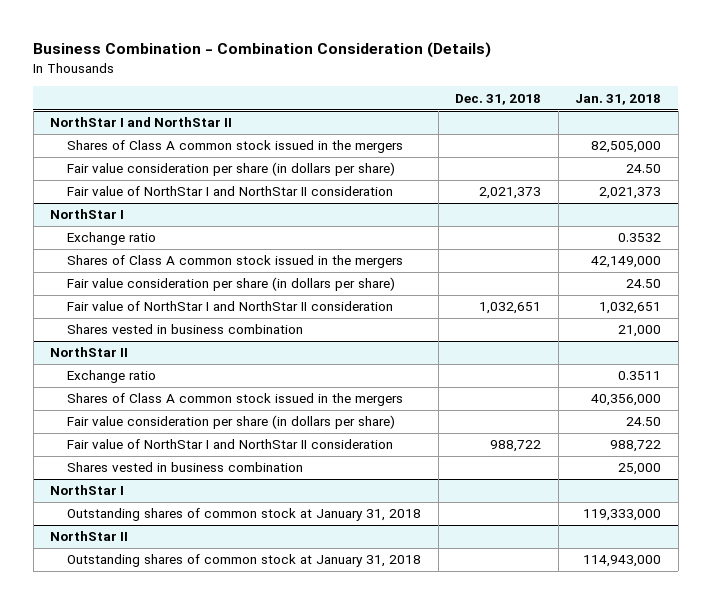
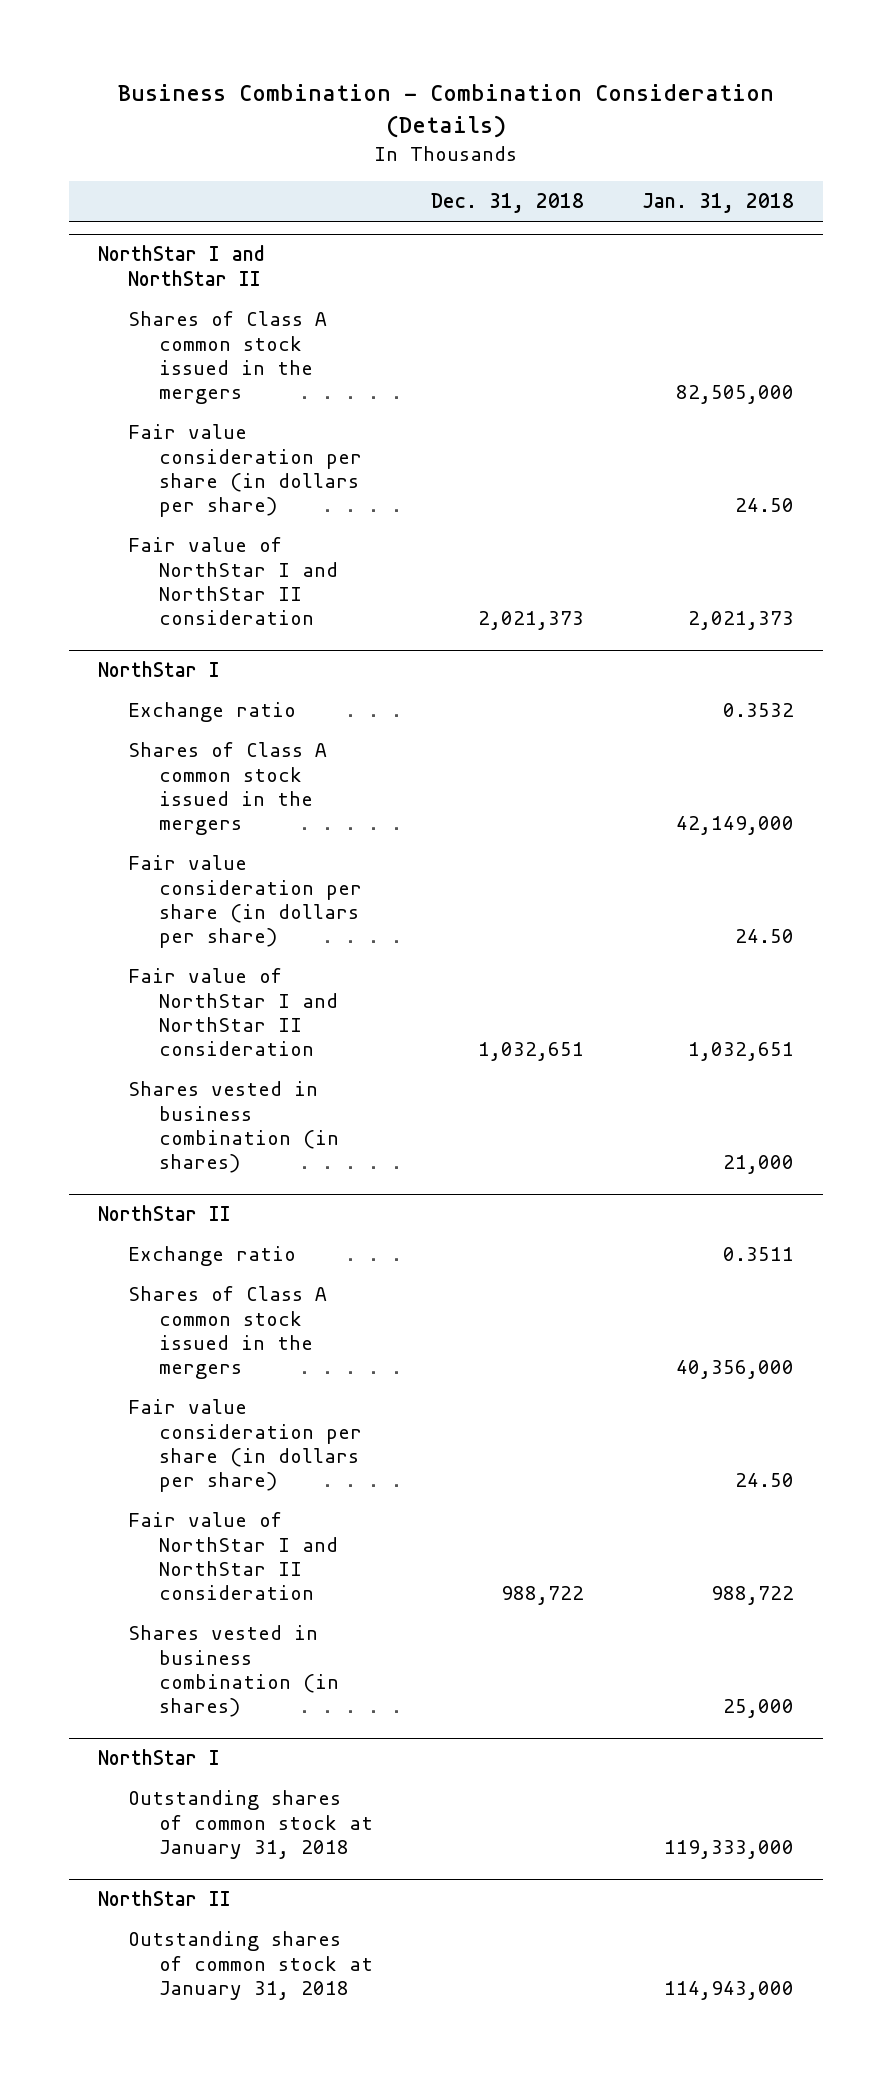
[67,324,304,335] Shares vested in business combination -> [128,1081,339,1174] Shares vested in business combination (in shares)
[67,462,304,473] Shares vested in business combination -> [128,1625,339,1718] Shares vested in business combination (in shares)

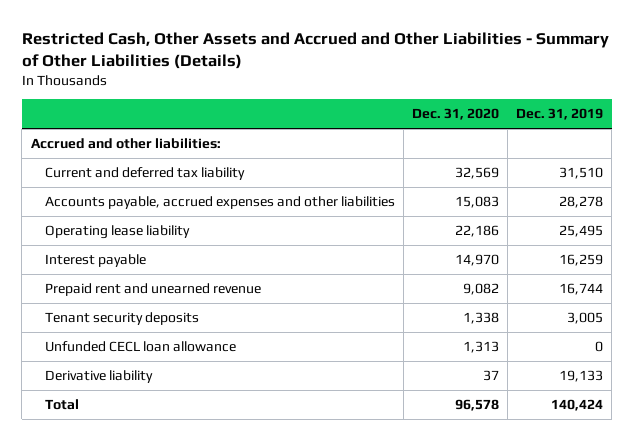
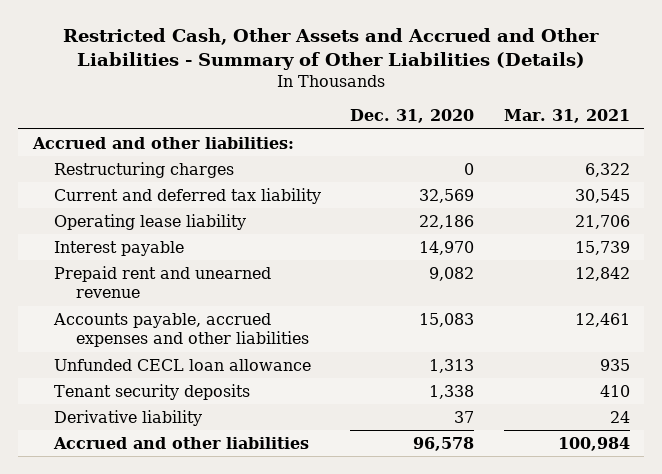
[516,108,604,121] Dec. 31, 2019 -> none
none -> [503,109,630,124] Mar. 31, 2021
none -> [54,161,235,178] Restructuring charges
[44,195,395,209] Accounts payable, accrued expenses and other liabilities -> [53,312,309,348] Accounts payable, accrued expenses and other liabilities
[44,311,199,325] Tenant security deposits -> [54,383,251,400] Tenant security deposits
[44,398,79,410] Total -> [53,436,310,449] Accrued and other liabilities

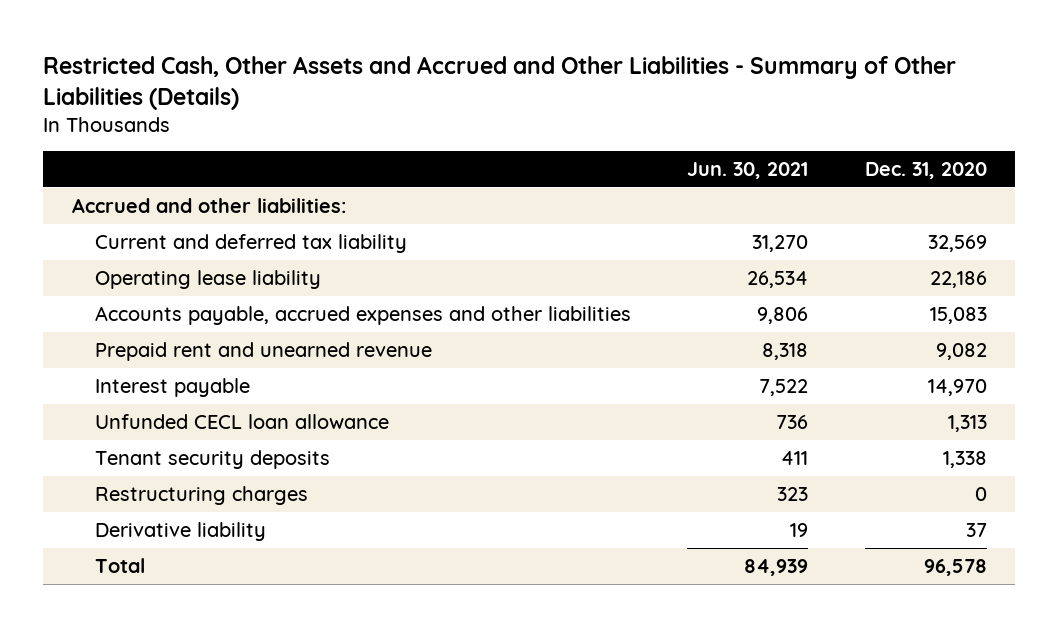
[503,109,630,124] Mar. 31, 2021 -> none
none -> [687,162,809,180] Jun. 30, 2021
[54,265,272,299] Prepaid rent and unearned revenue -> [94,341,432,361] Prepaid rent and unearned revenue
[54,240,185,256] Interest payable -> [94,377,250,397] Interest payable
[54,161,235,178] Restructuring charges -> [94,485,308,505] Restructuring charges
[53,436,310,449] Accrued and other liabilities -> [94,557,145,573] Total

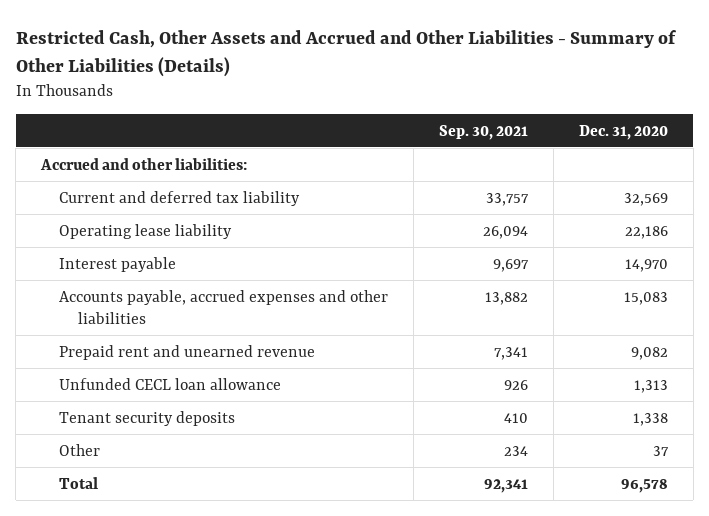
[687,162,809,180] Jun. 30, 2021 -> none
none -> [439,124,529,140] Sep. 30, 2021
[94,377,250,397] Interest payable -> [59,256,177,272] Interest payable
[94,485,308,505] Restructuring charges -> none
[94,521,266,541] Derivative liability -> none
none -> [59,443,101,456] Other

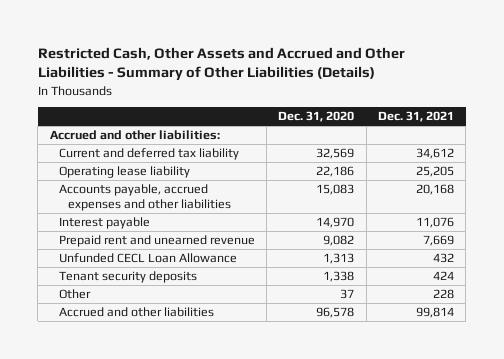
[439,124,529,140] Sep. 30, 2021 -> none
none -> [378,111,455,123] Dec. 31, 2021
[59,256,177,272] Interest payable -> [58,217,150,230] Interest payable
[59,377,282,390] Unfunded CECL loan allowance -> [58,253,237,264] Unfunded CECL Loan Allowance
[59,476,99,489] Total -> [58,307,214,318] Accrued and other liabilities

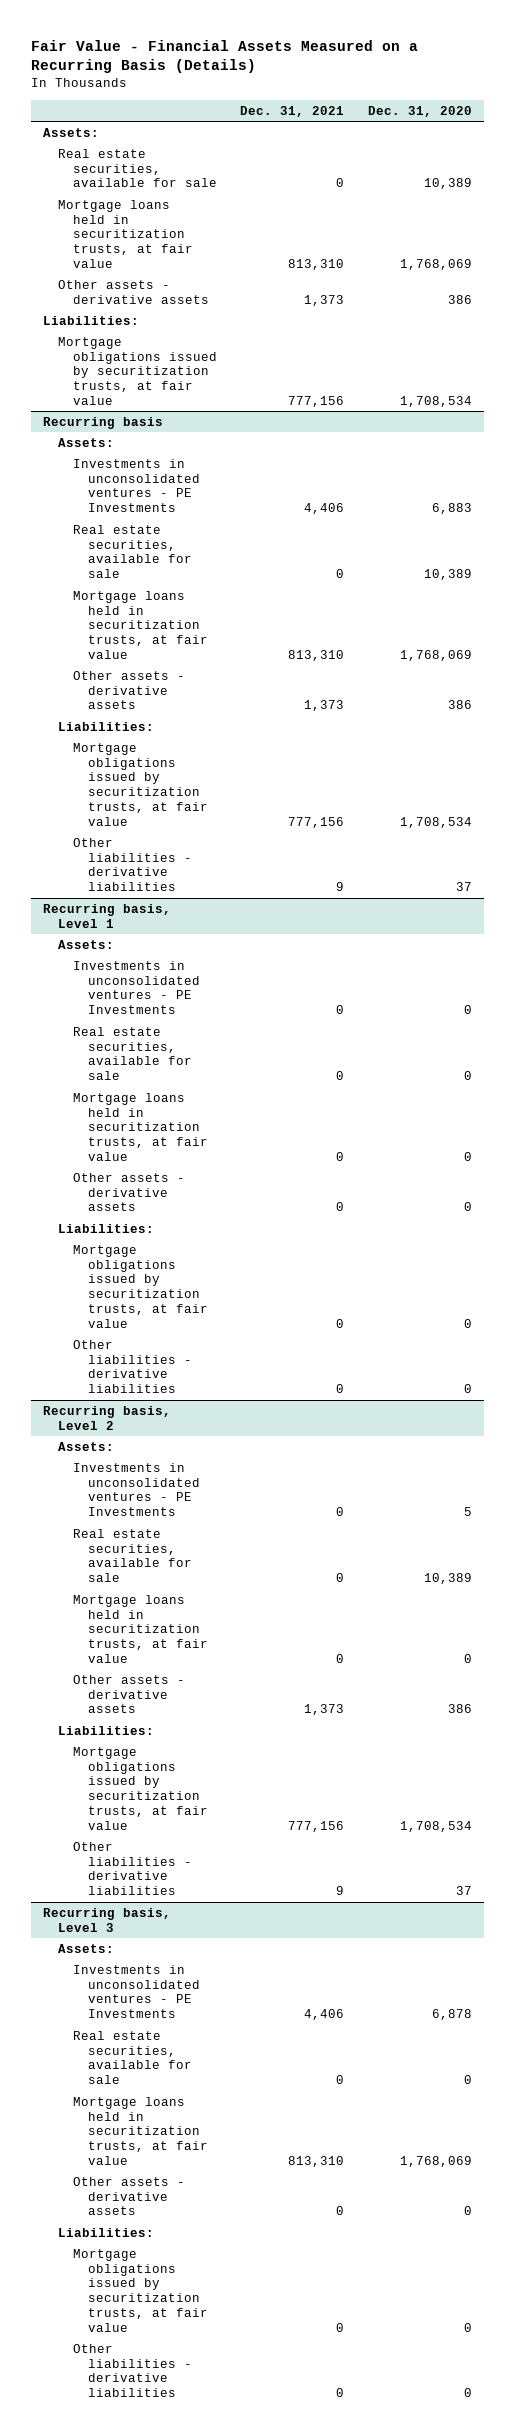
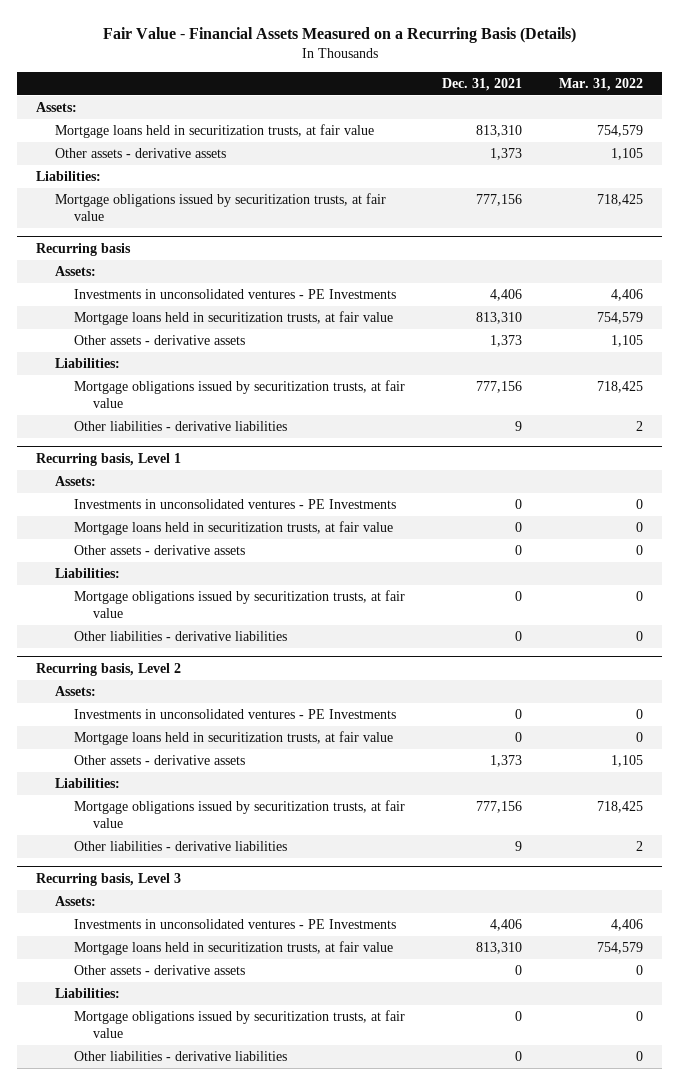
[368,105,473,117] Dec. 31, 2020 -> none
none -> [559,77,644,91] Mar. 31, 2022
[57,148,217,188] Real estate securities, available for sale -> none
[72,524,192,579] Real estate securities, available for sale -> none
[72,1026,192,1081] Real estate securities, available for sale -> none
[72,1528,192,1583] Real estate securities, available for sale -> none
[72,2030,192,2085] Real estate securities, available for sale -> none

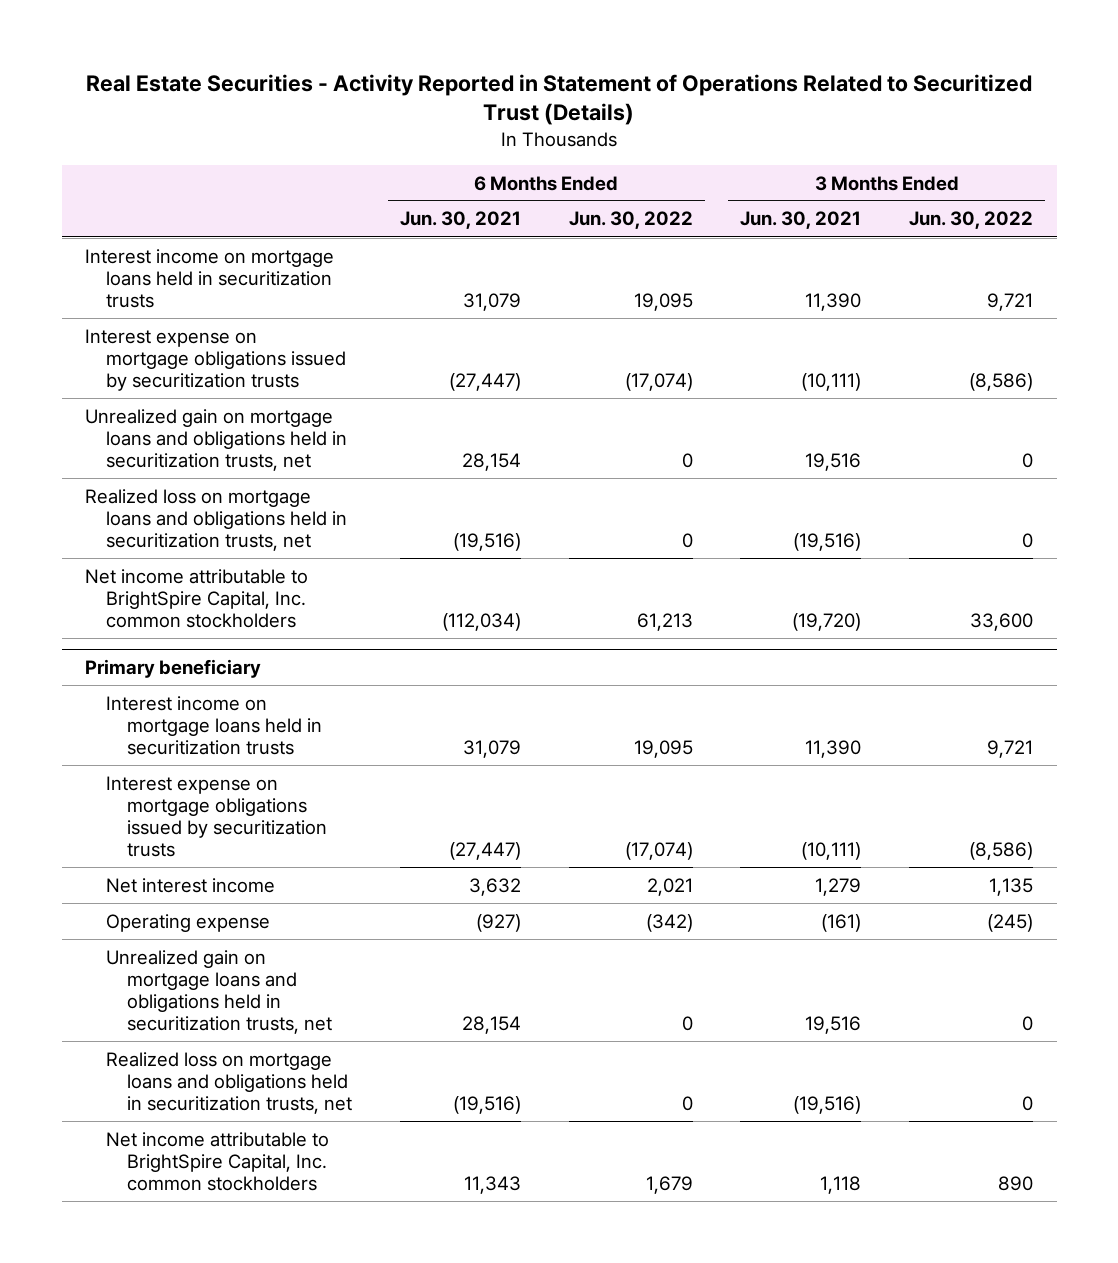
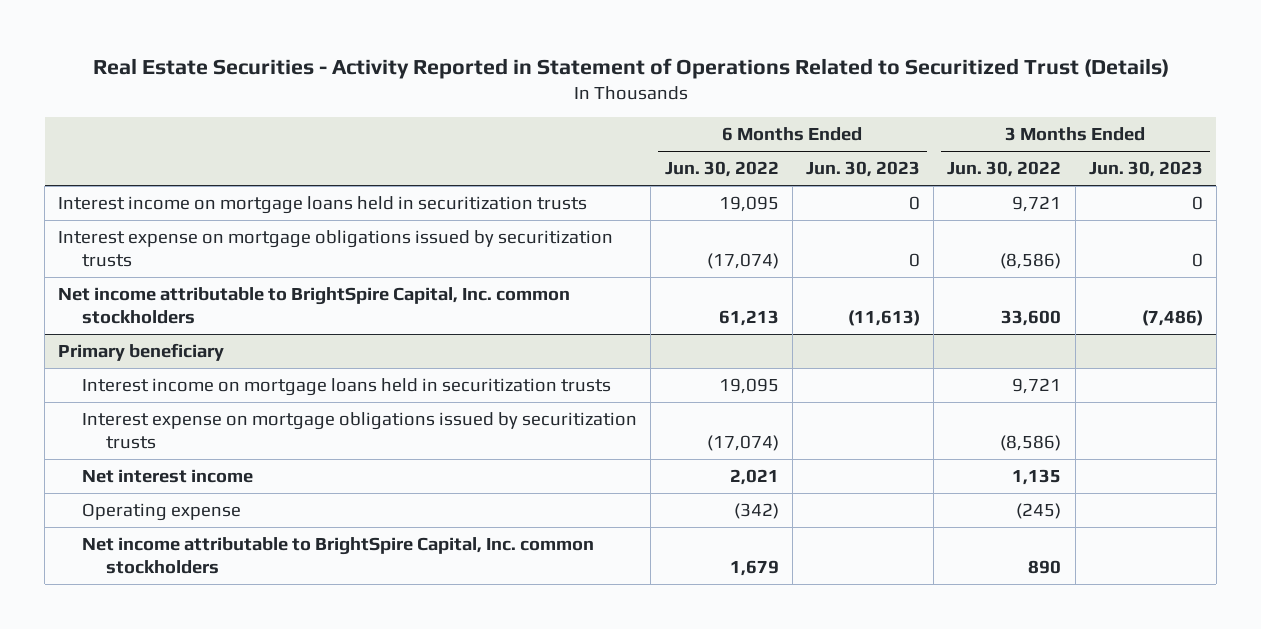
[400,211,522,230] Jun. 30, 2021 -> none
[740,211,862,230] Jun. 30, 2021 -> none
none -> [806,161,921,178] Jun. 30, 2023
none -> [1088,161,1203,178] Jun. 30, 2023
[85,408,348,471] Unrealized gain on mortgage loans and obligations held in securitization trusts, net -> none
[85,488,348,551] Realized loss on mortgage loans and obligations held in securitization trusts, net -> none
[106,949,333,1034] Unrealized gain on mortgage loans and obligations held in securitization trusts, net -> none
[106,1051,353,1114] Realized loss on mortgage loans and obligations held in securitization trusts, net -> none

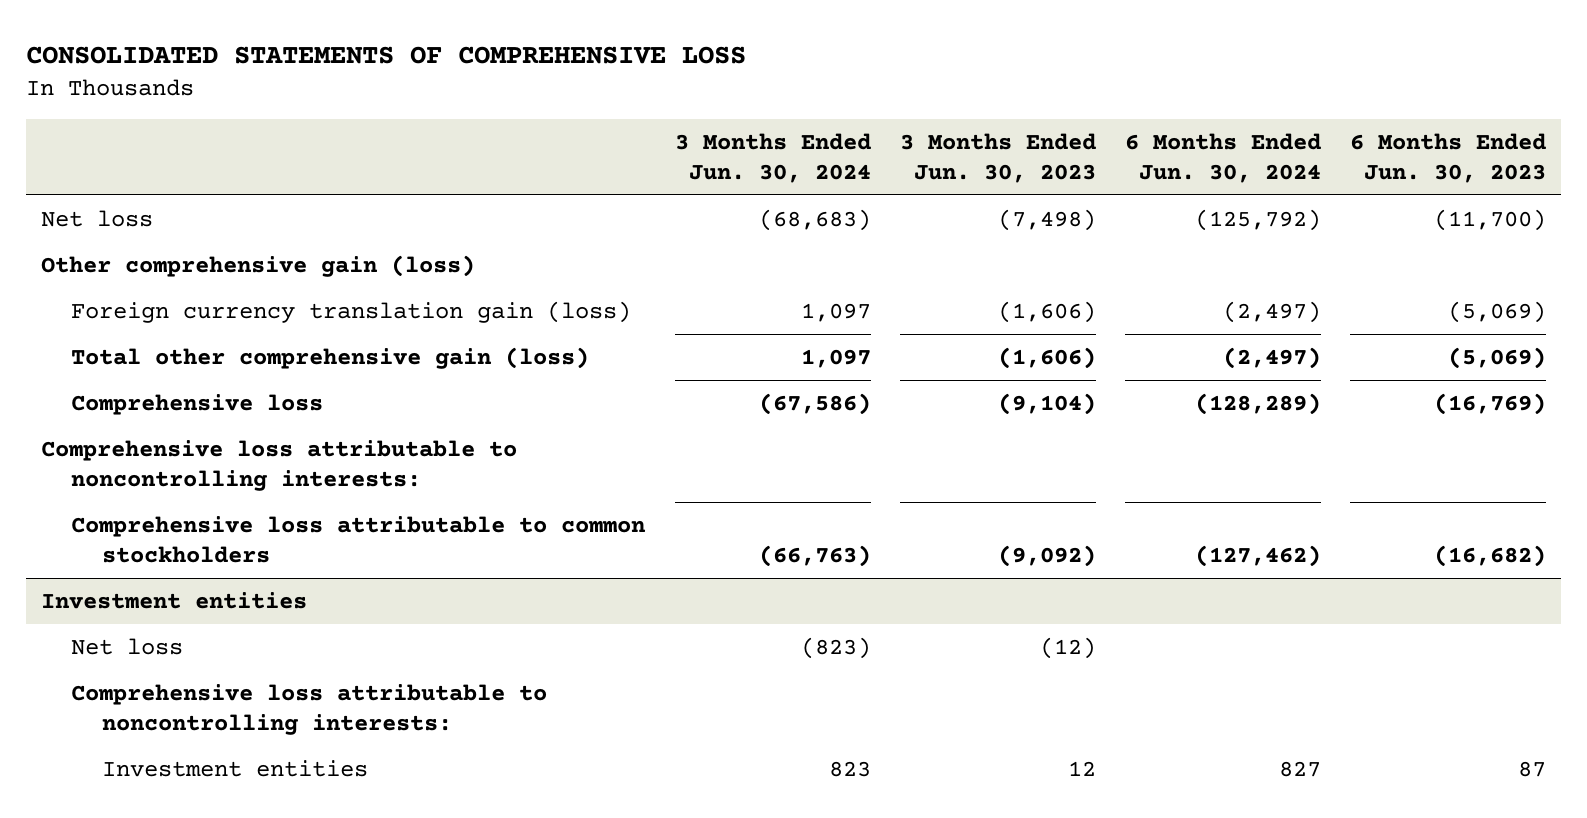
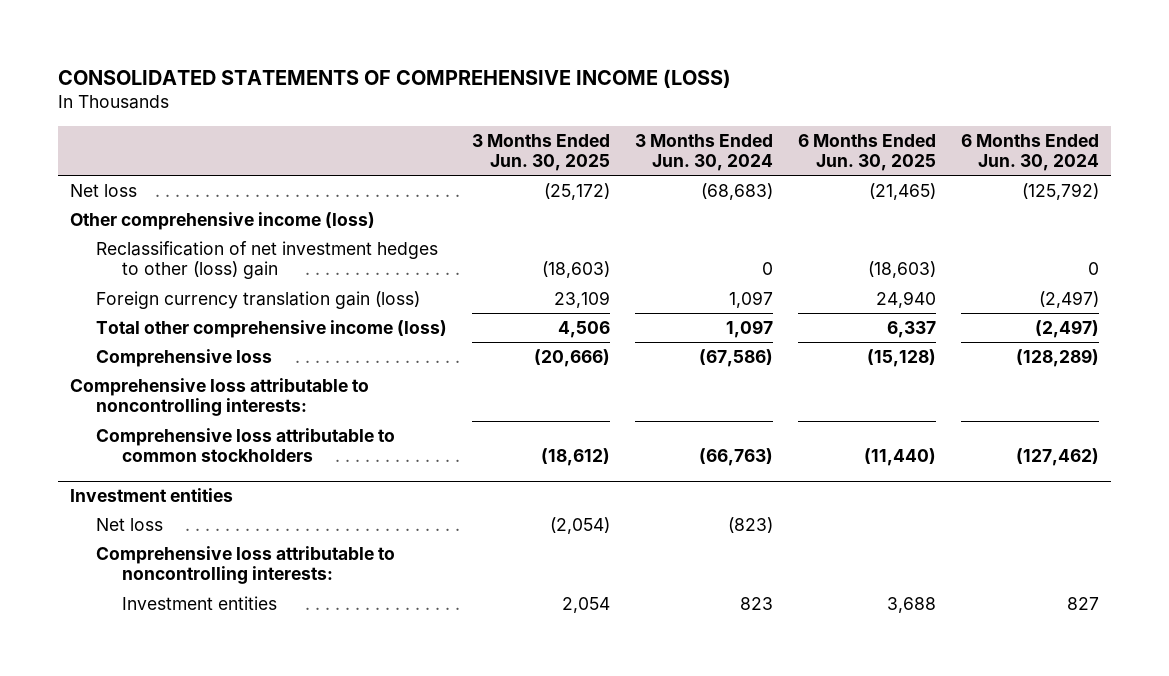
[25,45,746,64] CONSOLIDATED STATEMENTS OF COMPREHENSIVE LOSS -> [58,68,732,88] CONSOLIDATED STATEMENTS OF COMPREHENSIVE INCOME (LOSS)
[899,132,1096,183] 3 Months Ended Jun. 30, 2023 -> none
[1350,132,1547,183] 6 Months Ended Jun. 30, 2023 -> none
none -> [472,133,611,171] 3 Months Ended Jun. 30, 2025
none -> [797,133,936,171] 6 Months Ended Jun. 30, 2025
[40,255,475,278] Other comprehensive gain (loss) -> [70,211,376,230] Other comprehensive income (loss)
none -> [96,240,439,280] Reclassification of net investment hedges to other (loss) gain
[71,347,590,370] Total other comprehensive gain (loss) -> [96,319,448,338] Total other comprehensive income (loss)

